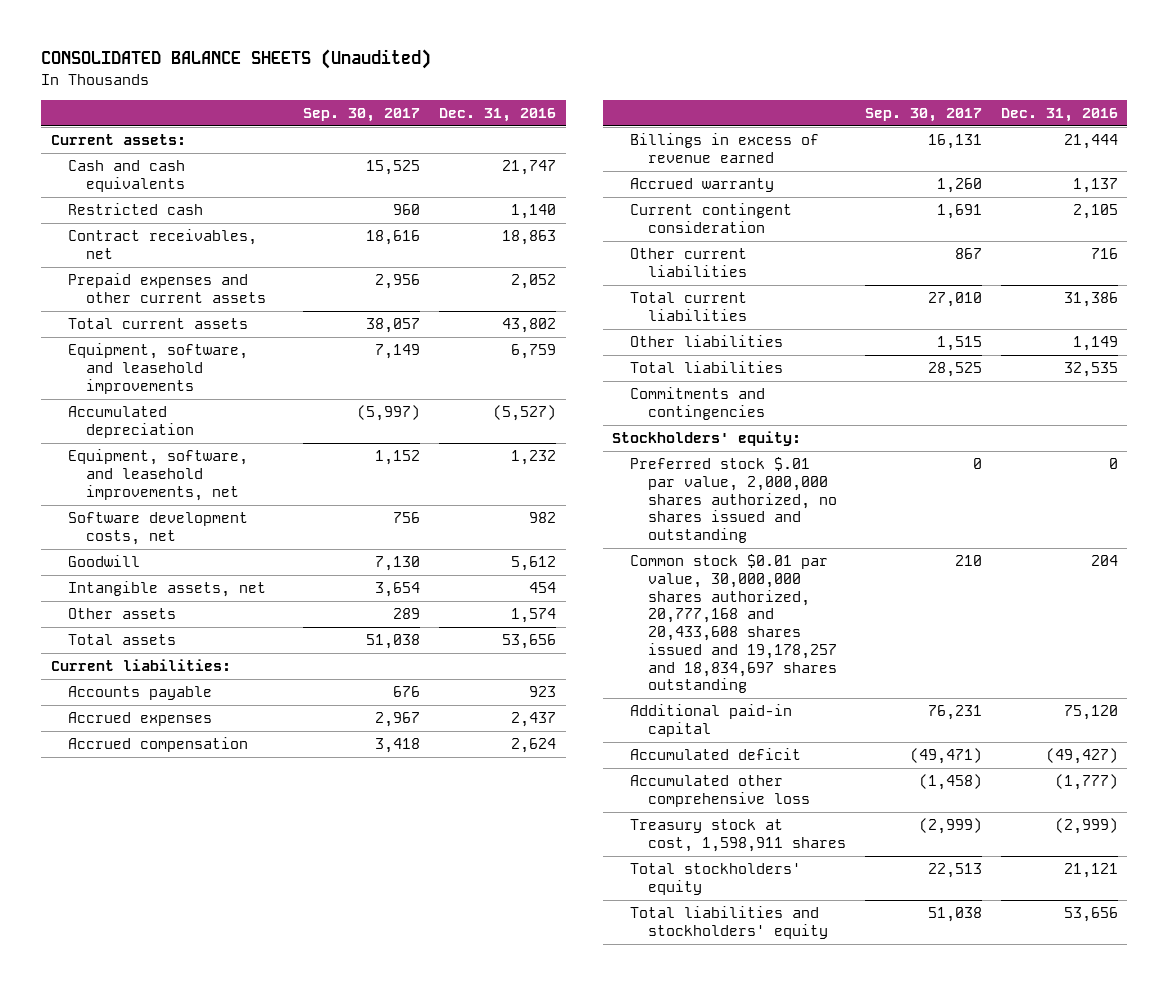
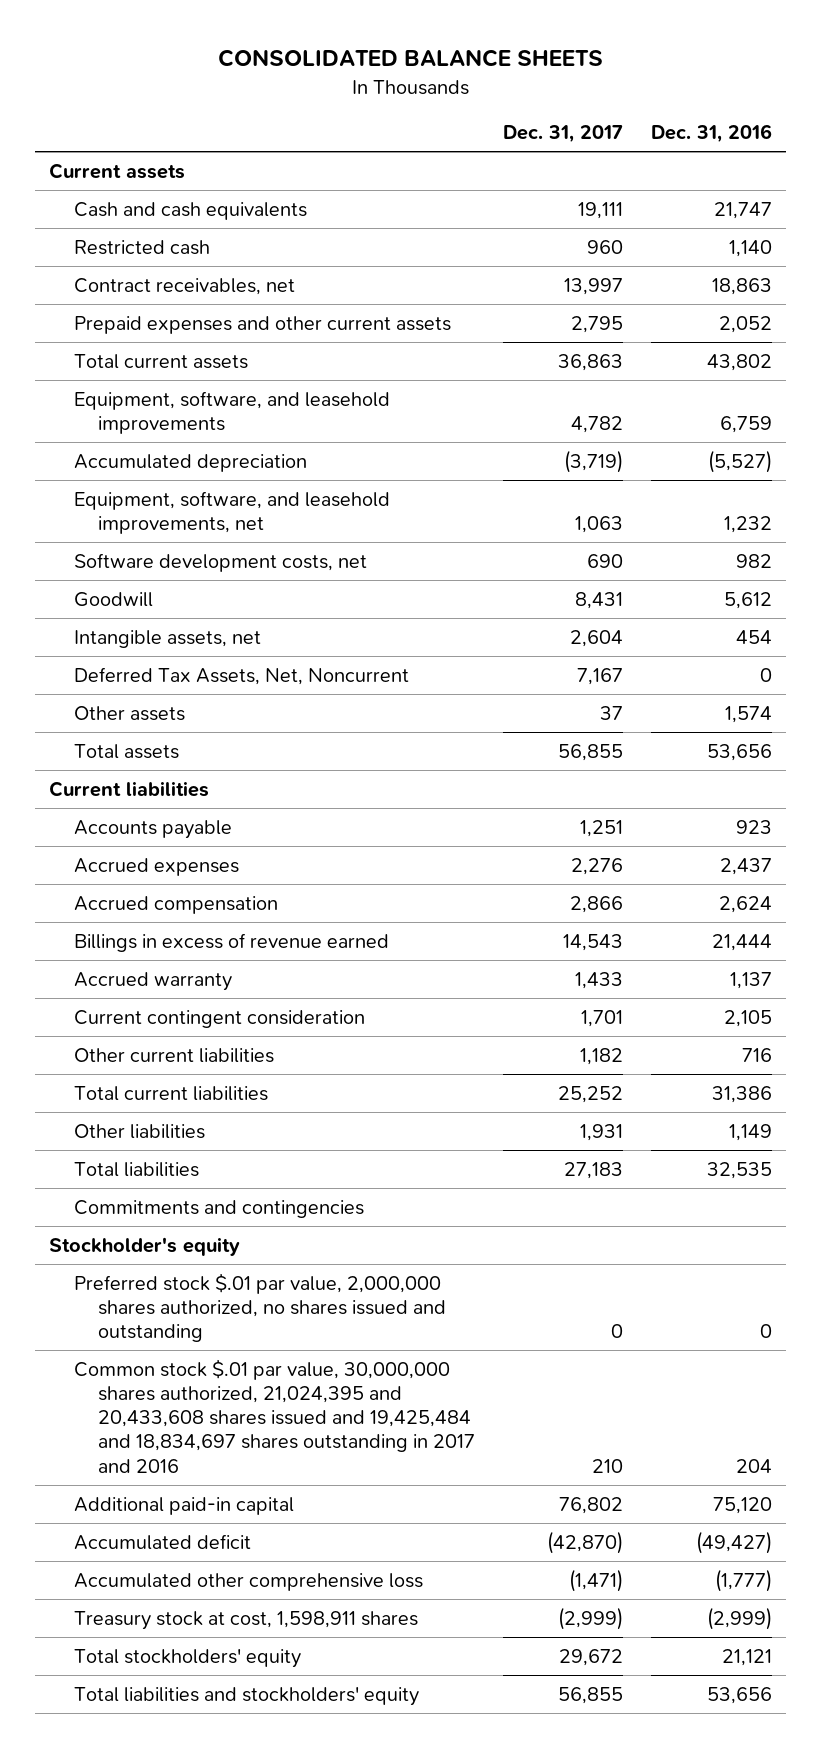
[41,49,432,70] CONSOLIDATED BALANCE SHEETS (Unaudited) -> [217,49,603,68] CONSOLIDATED BALANCE SHEETS
[303,107,421,122] Sep. 30, 2017 -> none
none -> [503,125,624,144] Dec. 31, 2017
[50,134,186,146] Current assets: -> [49,162,186,179] Current assets
none -> [73,666,409,685] Deferred Tax Assets, Net, Noncurrent
[50,659,231,672] Current liabilities: -> [49,780,210,797] Current liabilities
[612,431,802,447] Stockholders' equity: -> [49,1236,241,1256] Stockholder's equity
[630,554,837,694] Common stock $0.01 par value, 30,000,000 shares authorized, 20,777,168 and 20,433,608 shares issued and 19,178,257 and 18,834,697 shares outstanding -> [73,1358,476,1473] Common stock $.01 par value, 30,000,000 shares authorized, 21,024,395 and 20,433,608 shares issued and 19,425,484 and 18,834,697 shares outstanding in 2017 and 2016

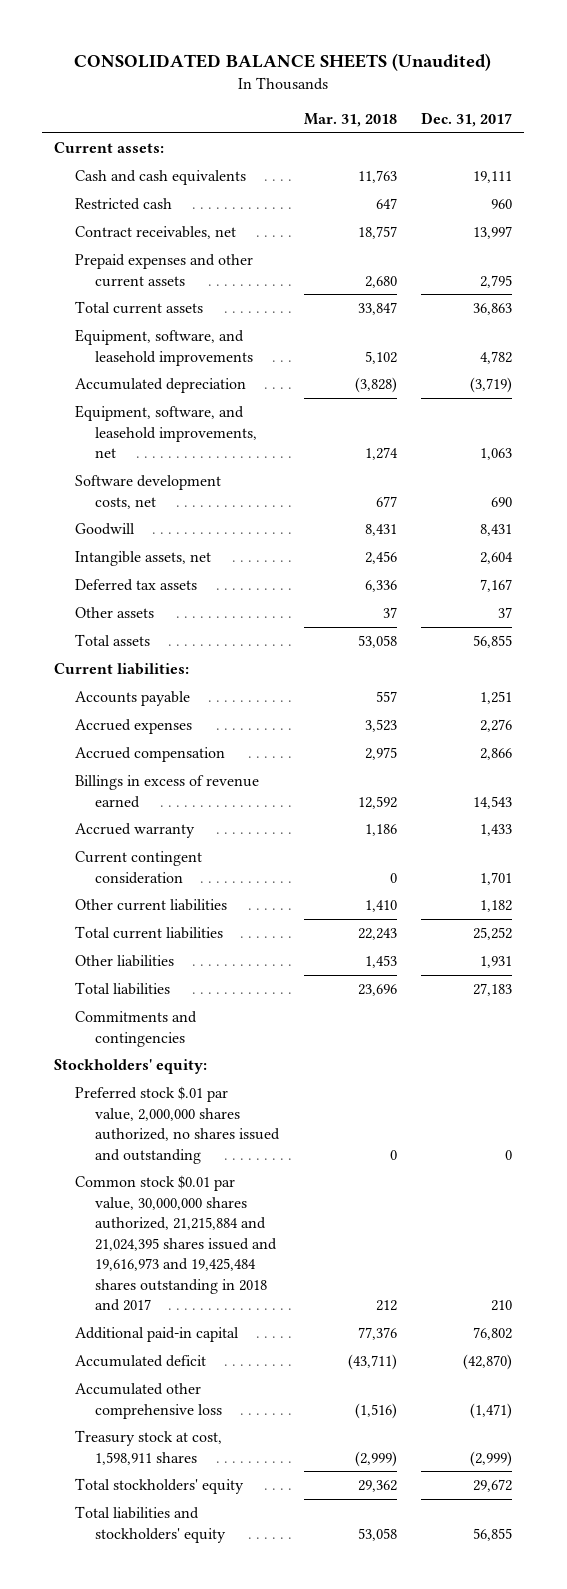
[217,49,603,68] CONSOLIDATED BALANCE SHEETS -> [74,53,492,72] CONSOLIDATED BALANCE SHEETS (Unaudited)
[650,124,772,144] Dec. 31, 2016 -> none
none -> [303,113,397,128] Mar. 31, 2018
[49,162,186,179] Current assets -> [54,142,165,154] Current assets:
[73,666,409,685] Deferred Tax Assets, Net, Noncurrent -> [74,579,197,592] Deferred tax assets
[49,780,210,797] Current liabilities -> [54,663,190,676] Current liabilities:
[49,1236,241,1256] Stockholder's equity -> [54,1059,208,1075] Stockholders' equity:
[73,1358,476,1473] Common stock $.01 par value, 30,000,000 shares authorized, 21,024,395 and 20,433,608 shares issued and 19,425,484 and 18,834,697 shares outstanding in 2017 and 2016 -> [74,1175,278,1312] Common stock $0.01 par value, 30,000,000 shares authorized, 21,215,884 and 21,024,395 shares issued and 19,616,973 and 19,425,484 shares outstanding in 2018 and 2017

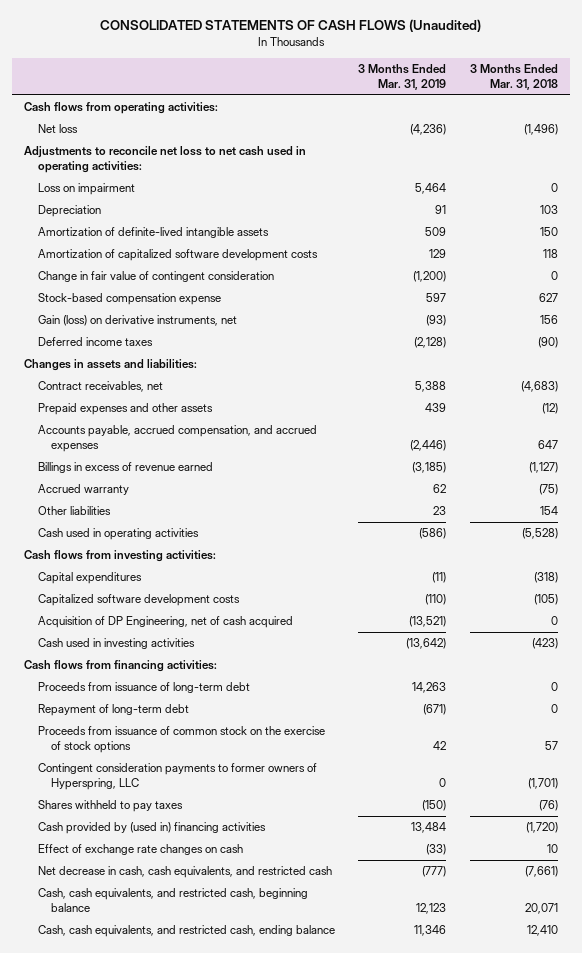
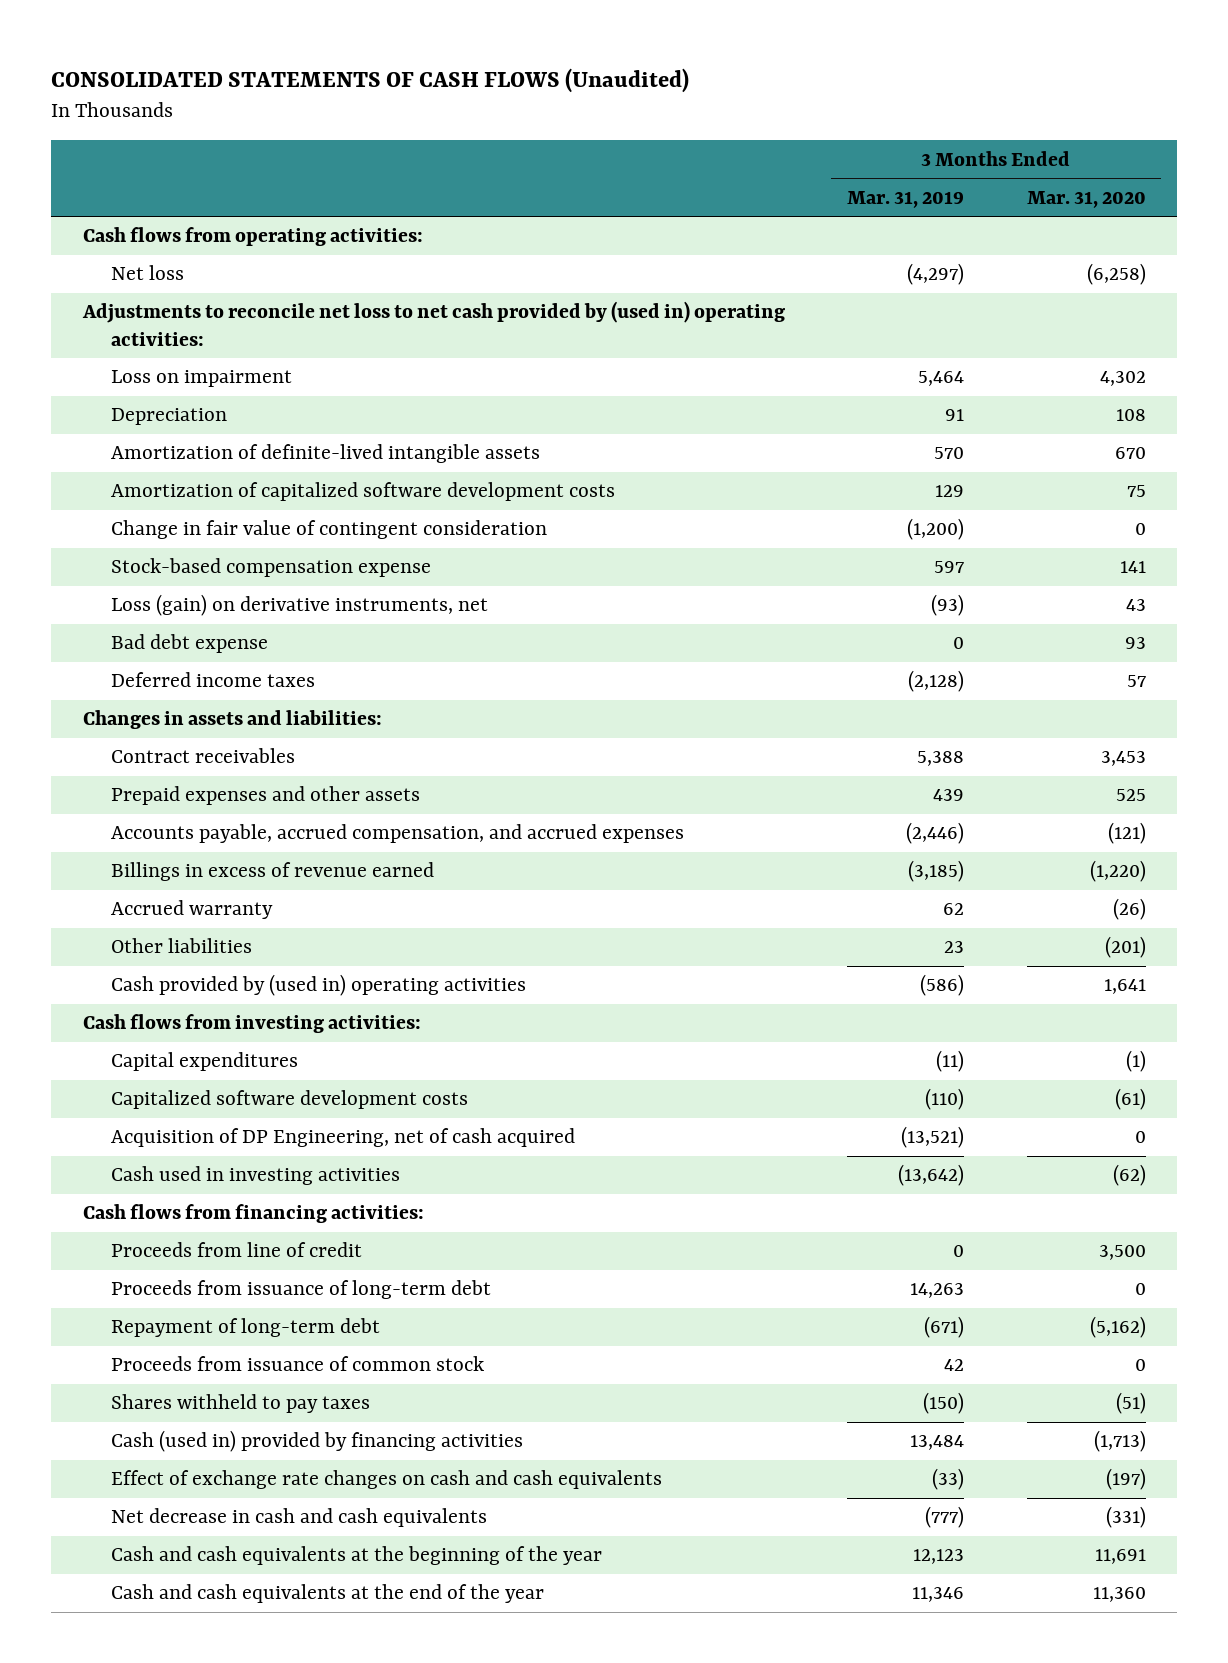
[470,64,559,90] 3 Months Ended Mar. 31, 2018 -> none
none -> [1026,190,1146,208] Mar. 31, 2020
[410,124,447,136] (4,236) -> [907,263,965,286] (4,297)
[23,146,306,174] Adjustments to reconcile net loss to net cash used in operating activities: -> [81,301,785,346] Adjustments to reconcile net loss to net cash provided by (used in) operating activities:
[425,227,447,237] 509 -> [934,447,965,460] 570
[37,315,237,327] Gain (loss) on derivative instruments, net -> [110,594,488,617] Loss (gain) on derivative instruments, net
none -> [110,634,268,654] Bad debt expense
[37,381,163,393] Contract receivables, net -> [110,748,295,764] Contract receivables
[37,528,199,541] Cash used in operating activities -> [110,974,526,997] Cash provided by (used in) operating activities
none -> [110,1242,362,1258] Proceeds from line of credit
[37,763,317,791] Contingent consideration payments to former owners of Hyperspring, LLC -> none
[37,726,325,754] Proceeds from issuance of common stock on the exercise of stock options -> [110,1356,484,1372] Proceeds from issuance of common stock
[37,822,266,835] Cash provided by (used in) financing activities -> [110,1430,523,1453] Cash (used in) provided by financing activities
[37,844,243,856] Effect of exchange rate changes on cash -> [110,1470,662,1490] Effect of exchange rate changes on cash and cash equivalents
[37,866,332,879] Net decrease in cash, cash equivalents, and restricted cash -> [110,1508,487,1528] Net decrease in cash and cash equivalents
[37,888,308,913] Cash, cash equivalents, and restricted cash, beginning balance -> [110,1546,602,1566] Cash and cash equivalents at the beginning of the year
[37,925,335,938] Cash, cash equivalents, and restricted cash, ending balance -> [110,1584,544,1604] Cash and cash equivalents at the end of the year

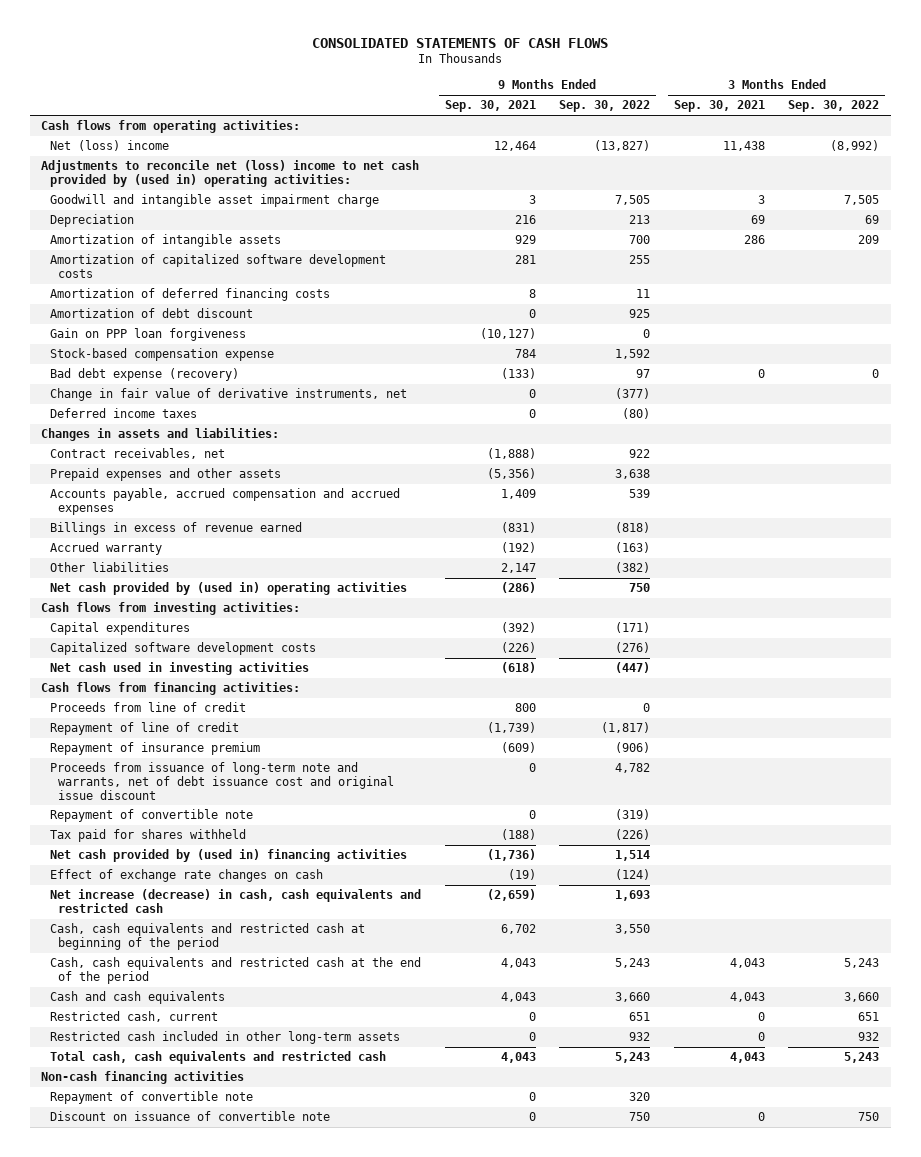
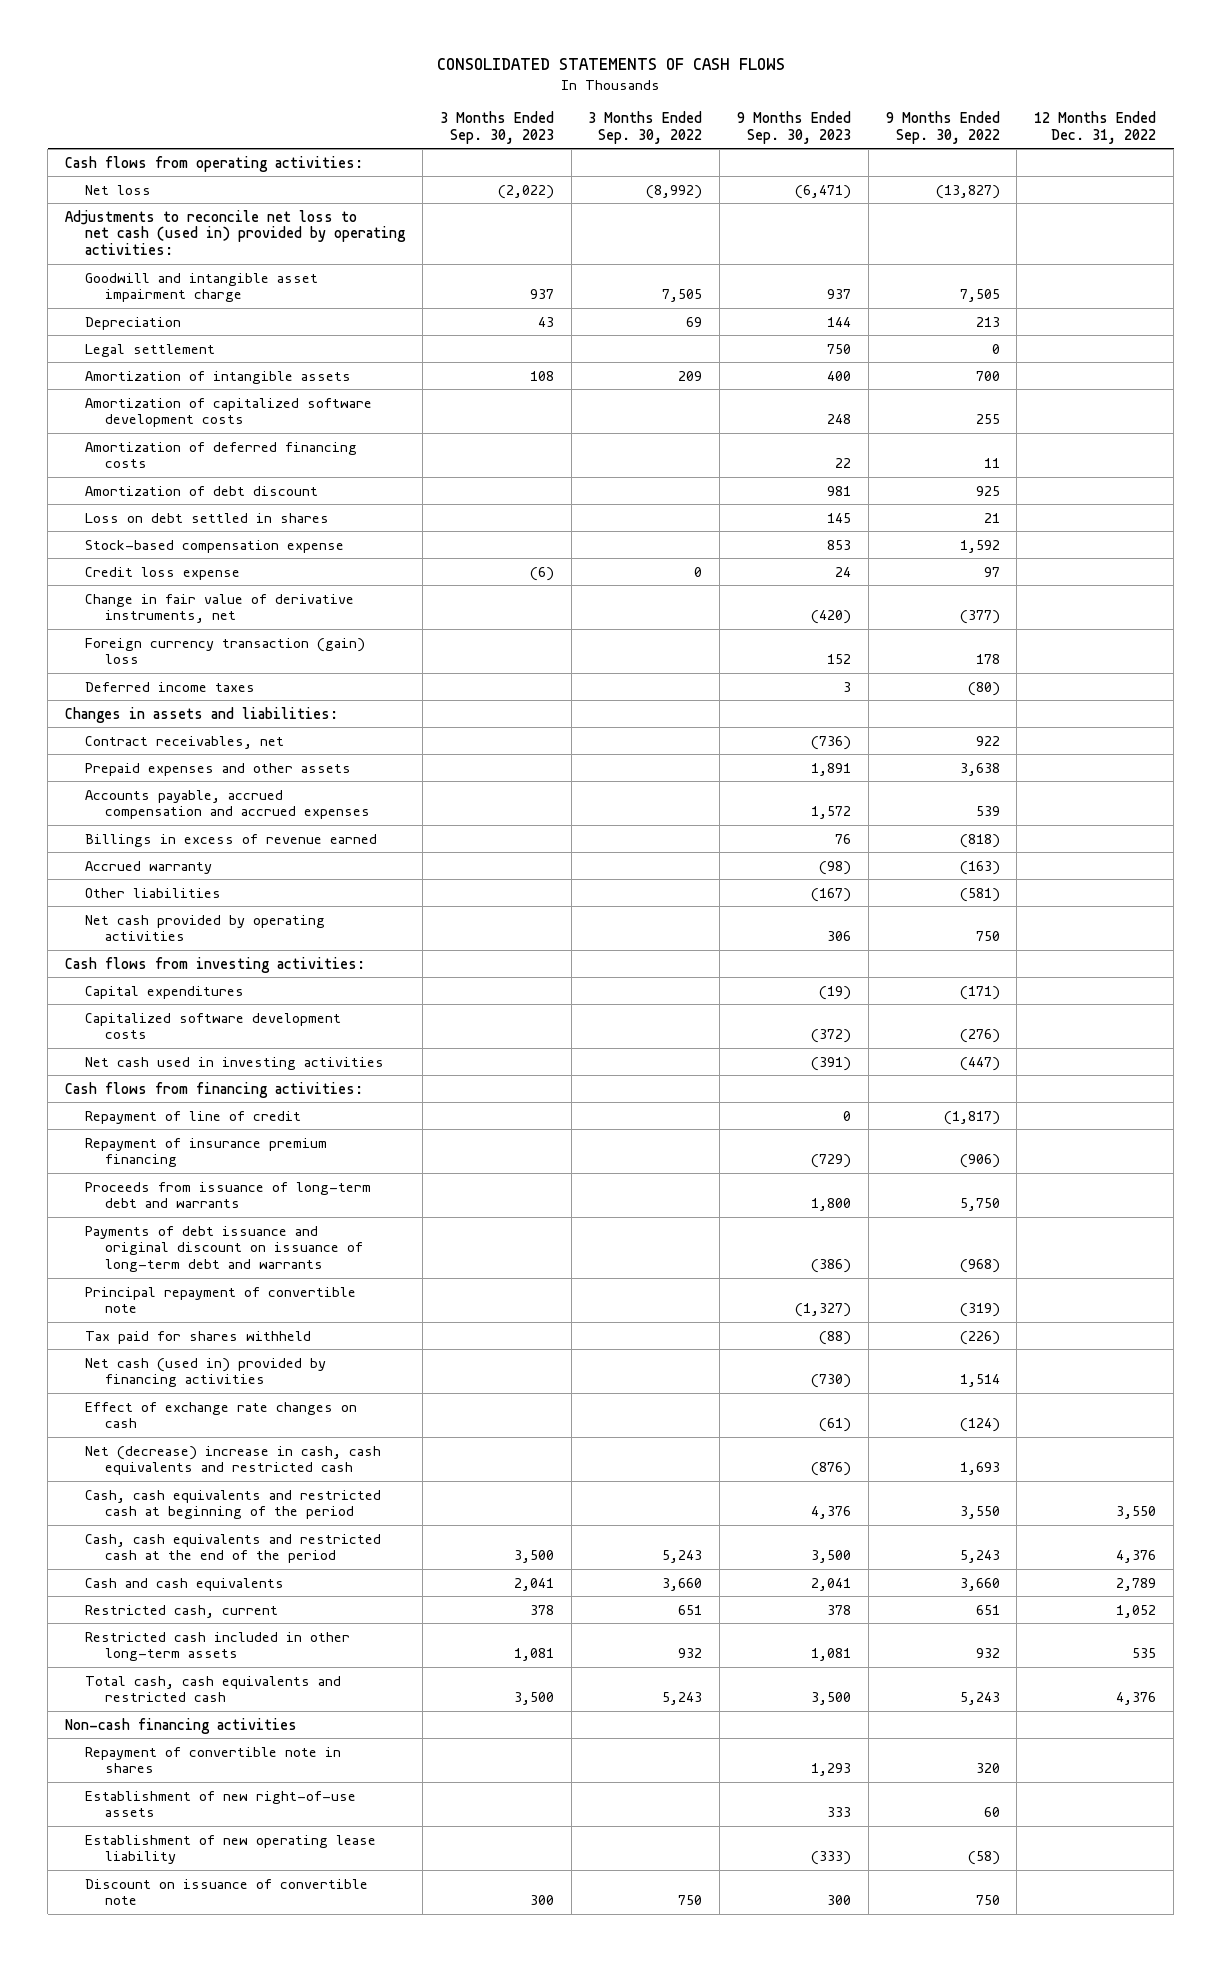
[444,100,536,113] Sep. 30, 2021 -> none
[673,100,765,113] Sep. 30, 2021 -> none
none -> [439,110,554,144] 3 Months Ended Sep. 30, 2023
none -> [737,110,852,144] 9 Months Ended Sep. 30, 2023
none -> [1034,110,1157,144] 12 Months Ended Dec. 31, 2022
[49,140,169,152] Net (loss) income -> [85,184,152,195] Net loss
[41,160,420,187] Adjustments to reconcile net (loss) income to net cash provided by (used in) operating activities: -> [65,209,407,256] Adjustments to reconcile net loss to net cash (used in) provided by operating activities:
none -> [85,343,216,357] Legal settlement
[49,328,246,342] Gain on PPP loan forgiveness -> none
none -> [85,512,330,523] Loss on debt settled in shares
[49,368,239,382] Bad debt expense (recovery) -> [85,566,241,580] Credit loss expense
none -> [85,637,366,665] Foreign currency transaction (gain) loss
[615,562,651,574] (382) -> [959,887,1000,902] (581)
[49,582,407,596] Net cash provided by (used in) operating activities -> [85,914,326,942] Net cash provided by operating activities
[49,702,246,713] Proceeds from line of credit -> none
[49,742,260,756] Repayment of insurance premium -> [85,1137,328,1168] Repayment of insurance premium financing
[49,762,395,800] Proceeds from issuance of long-term note and warrants, net of debt issuance cost and original issue discount -> [85,1181,372,1209] Proceeds from issuance of long-term debt and warrants
[615,763,651,774] 4,782 -> [959,1198,1000,1212] 5,750
none -> [85,1225,364,1273] Payments of debt issuance and original discount on issuance of long-term debt and warrants
[49,809,253,823] Repayment of convertible note -> [85,1286,357,1314] Principal repayment of convertible note
[49,849,407,863] Net cash provided by (used in) financing activities -> [85,1357,327,1388] Net cash (used in) provided by financing activities
[49,889,421,913] Net increase (decrease) in cash, cash equivalents and restricted cash -> [85,1445,382,1476] Net (decrease) increase in cash, cash equivalents and restricted cash
[49,1091,253,1105] Repayment of convertible note -> [85,1746,342,1774] Repayment of convertible note in shares
none -> [85,1790,357,1818] Establishment of new right-of-use assets
none -> [85,1834,377,1865] Establishment of new operating lease liability

